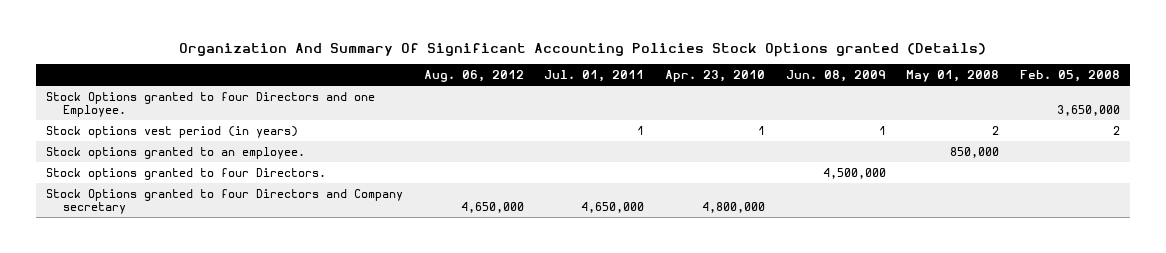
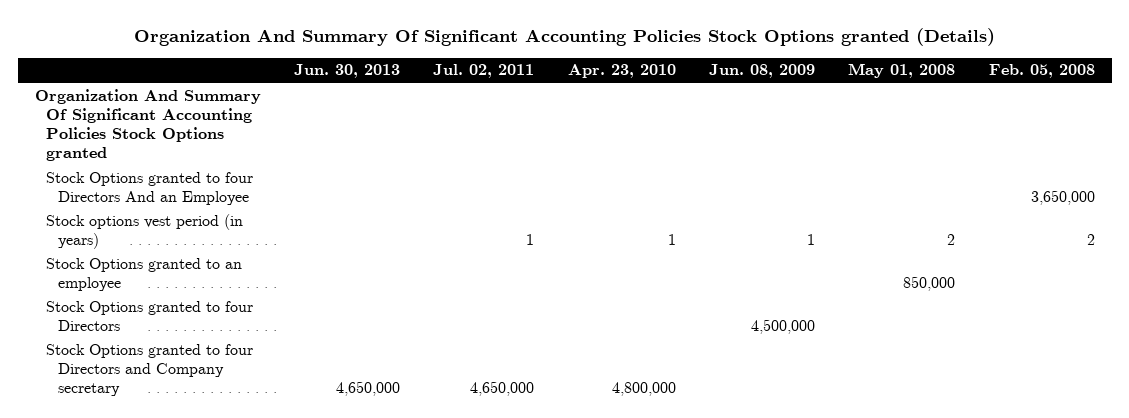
[423,70,524,83] Aug. 06, 2012 -> none
[544,70,645,83] Jul. 01, 2011 -> none
none -> [293,64,400,79] Jun. 30, 2013
none -> [433,64,535,79] Jul. 02, 2011
none -> [34,88,261,161] Organization And Summary Of Significant Accounting Policies Stock Options granted
[45,91,375,117] Stock Options granted to four Directors and one Employee. -> [46,171,254,205] Stock Options granted to four Directors And an Employee
[45,146,305,159] Stock options granted to an employee. -> [46,257,243,291] Stock Options granted to an employee
[45,167,326,180] Stock options granted to four Directors. -> [46,300,254,331] Stock Options granted to four Directors

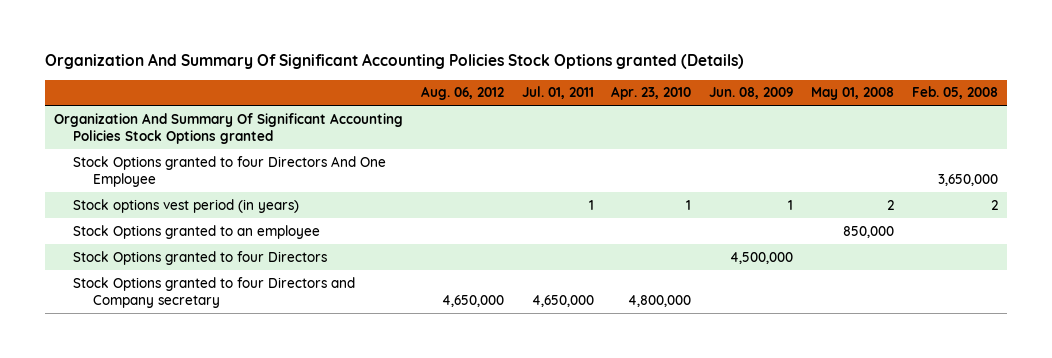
[293,64,400,79] Jun. 30, 2013 -> none
[433,64,535,79] Jul. 02, 2011 -> none
none -> [420,86,504,101] Aug. 06, 2012
none -> [521,86,594,100] Jul. 01, 2011
[46,171,254,205] Stock Options granted to four Directors And an Employee -> [73,155,387,187] Stock Options granted to four Directors And One Employee

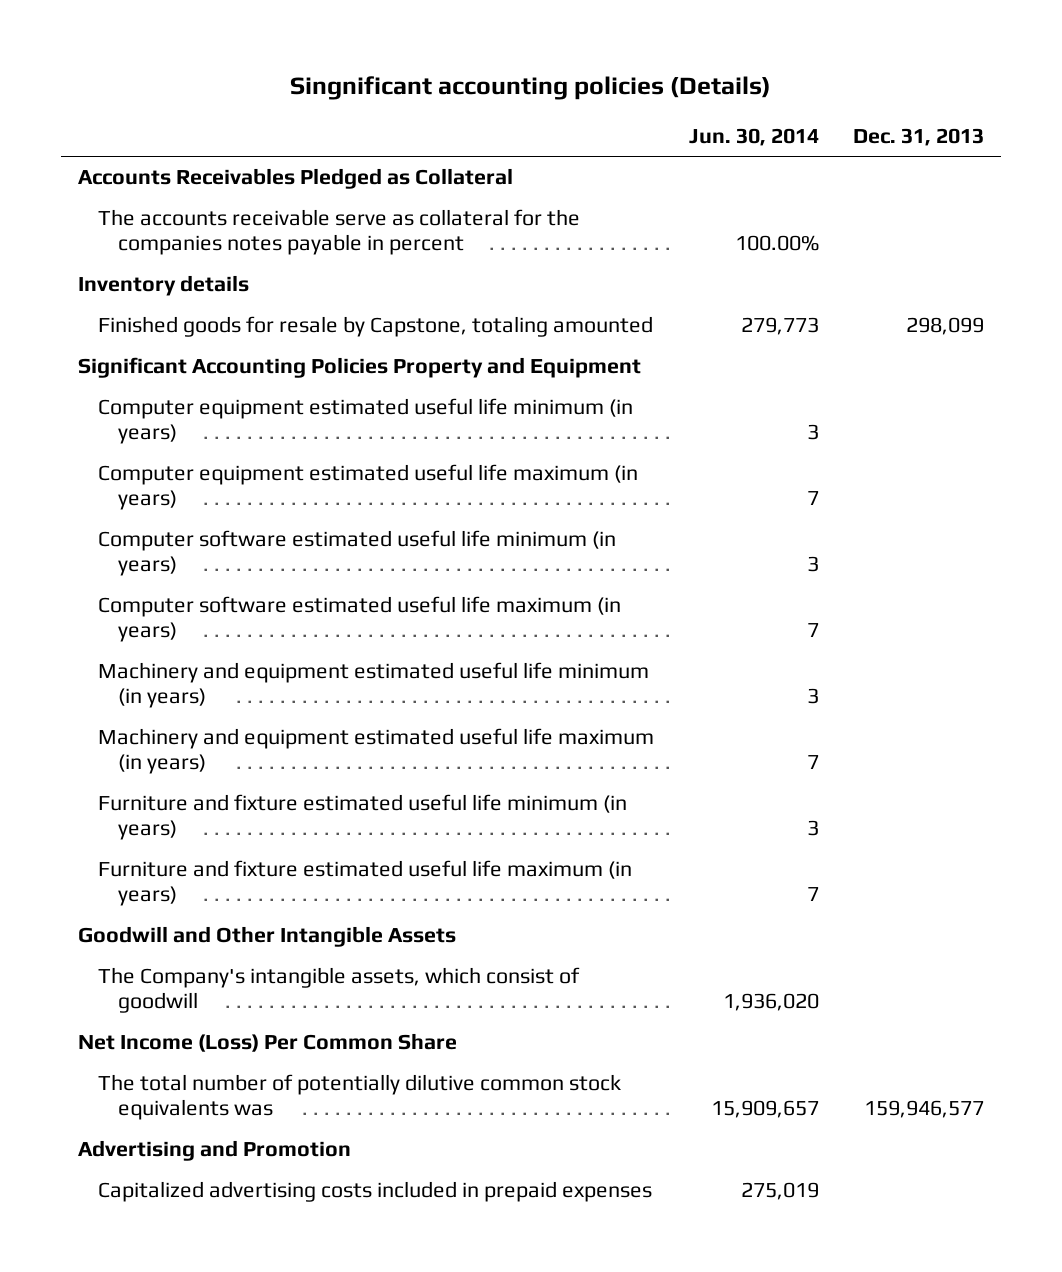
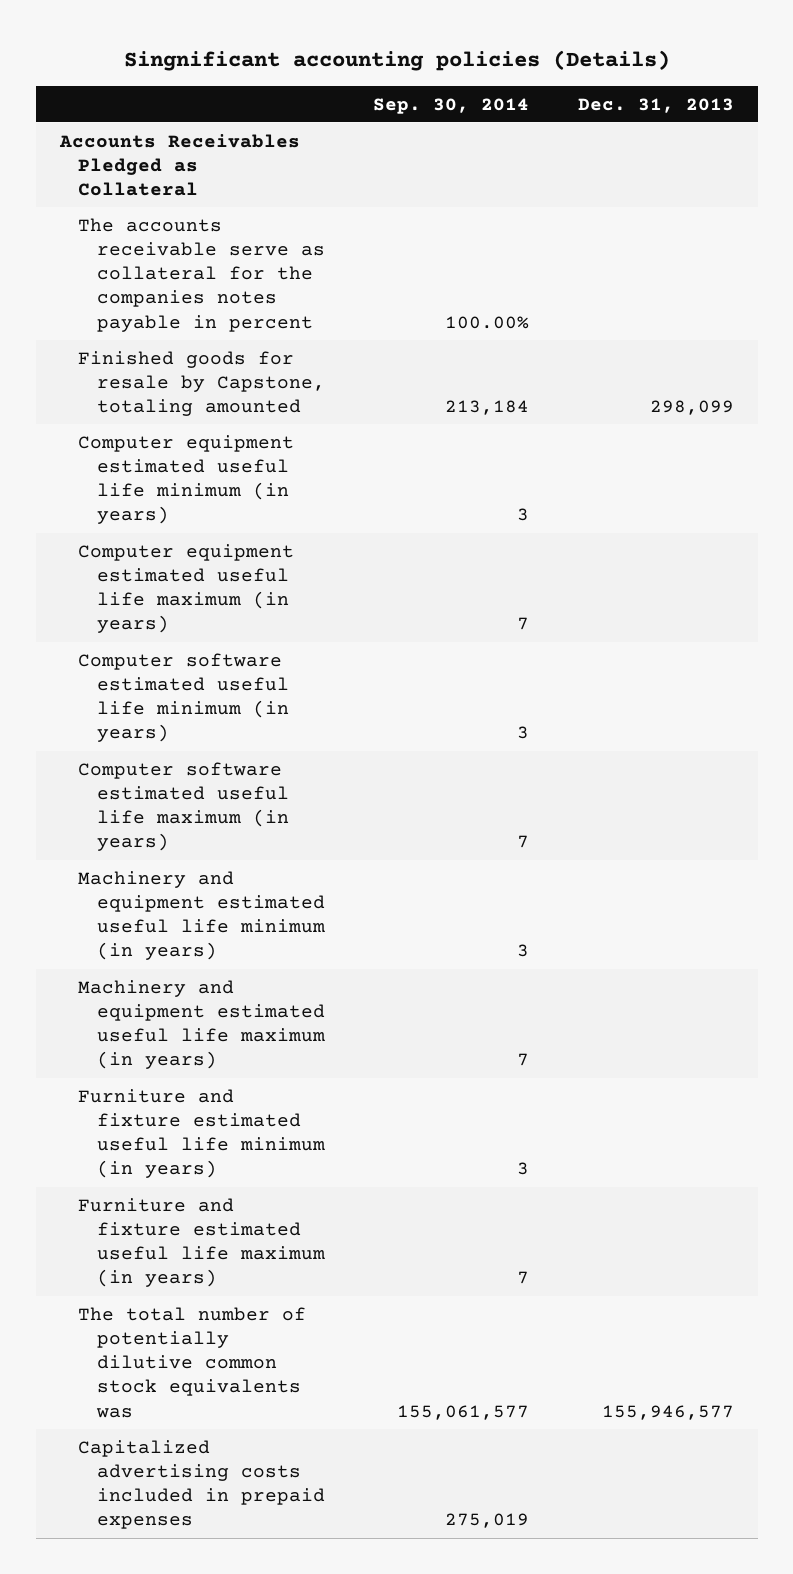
[688,128,819,147] Jun. 30, 2014 -> none
none -> [373,97,530,114] Sep. 30, 2014
[78,275,250,297] Inventory details -> none
[78,357,642,379] Significant Accounting Policies Property and Equipment -> none
[78,926,457,948] Goodwill and Other Intangible Assets -> none
[98,967,581,1014] The Company's intangible assets, which consist of goodwill -> none
[78,1033,458,1053] Net Income (Loss) Per Common Share -> none
[78,1140,352,1162] Advertising and Promotion -> none
[864,1100,985,1119] 159,946,577 -> [601,1404,734,1420] 155,946,577

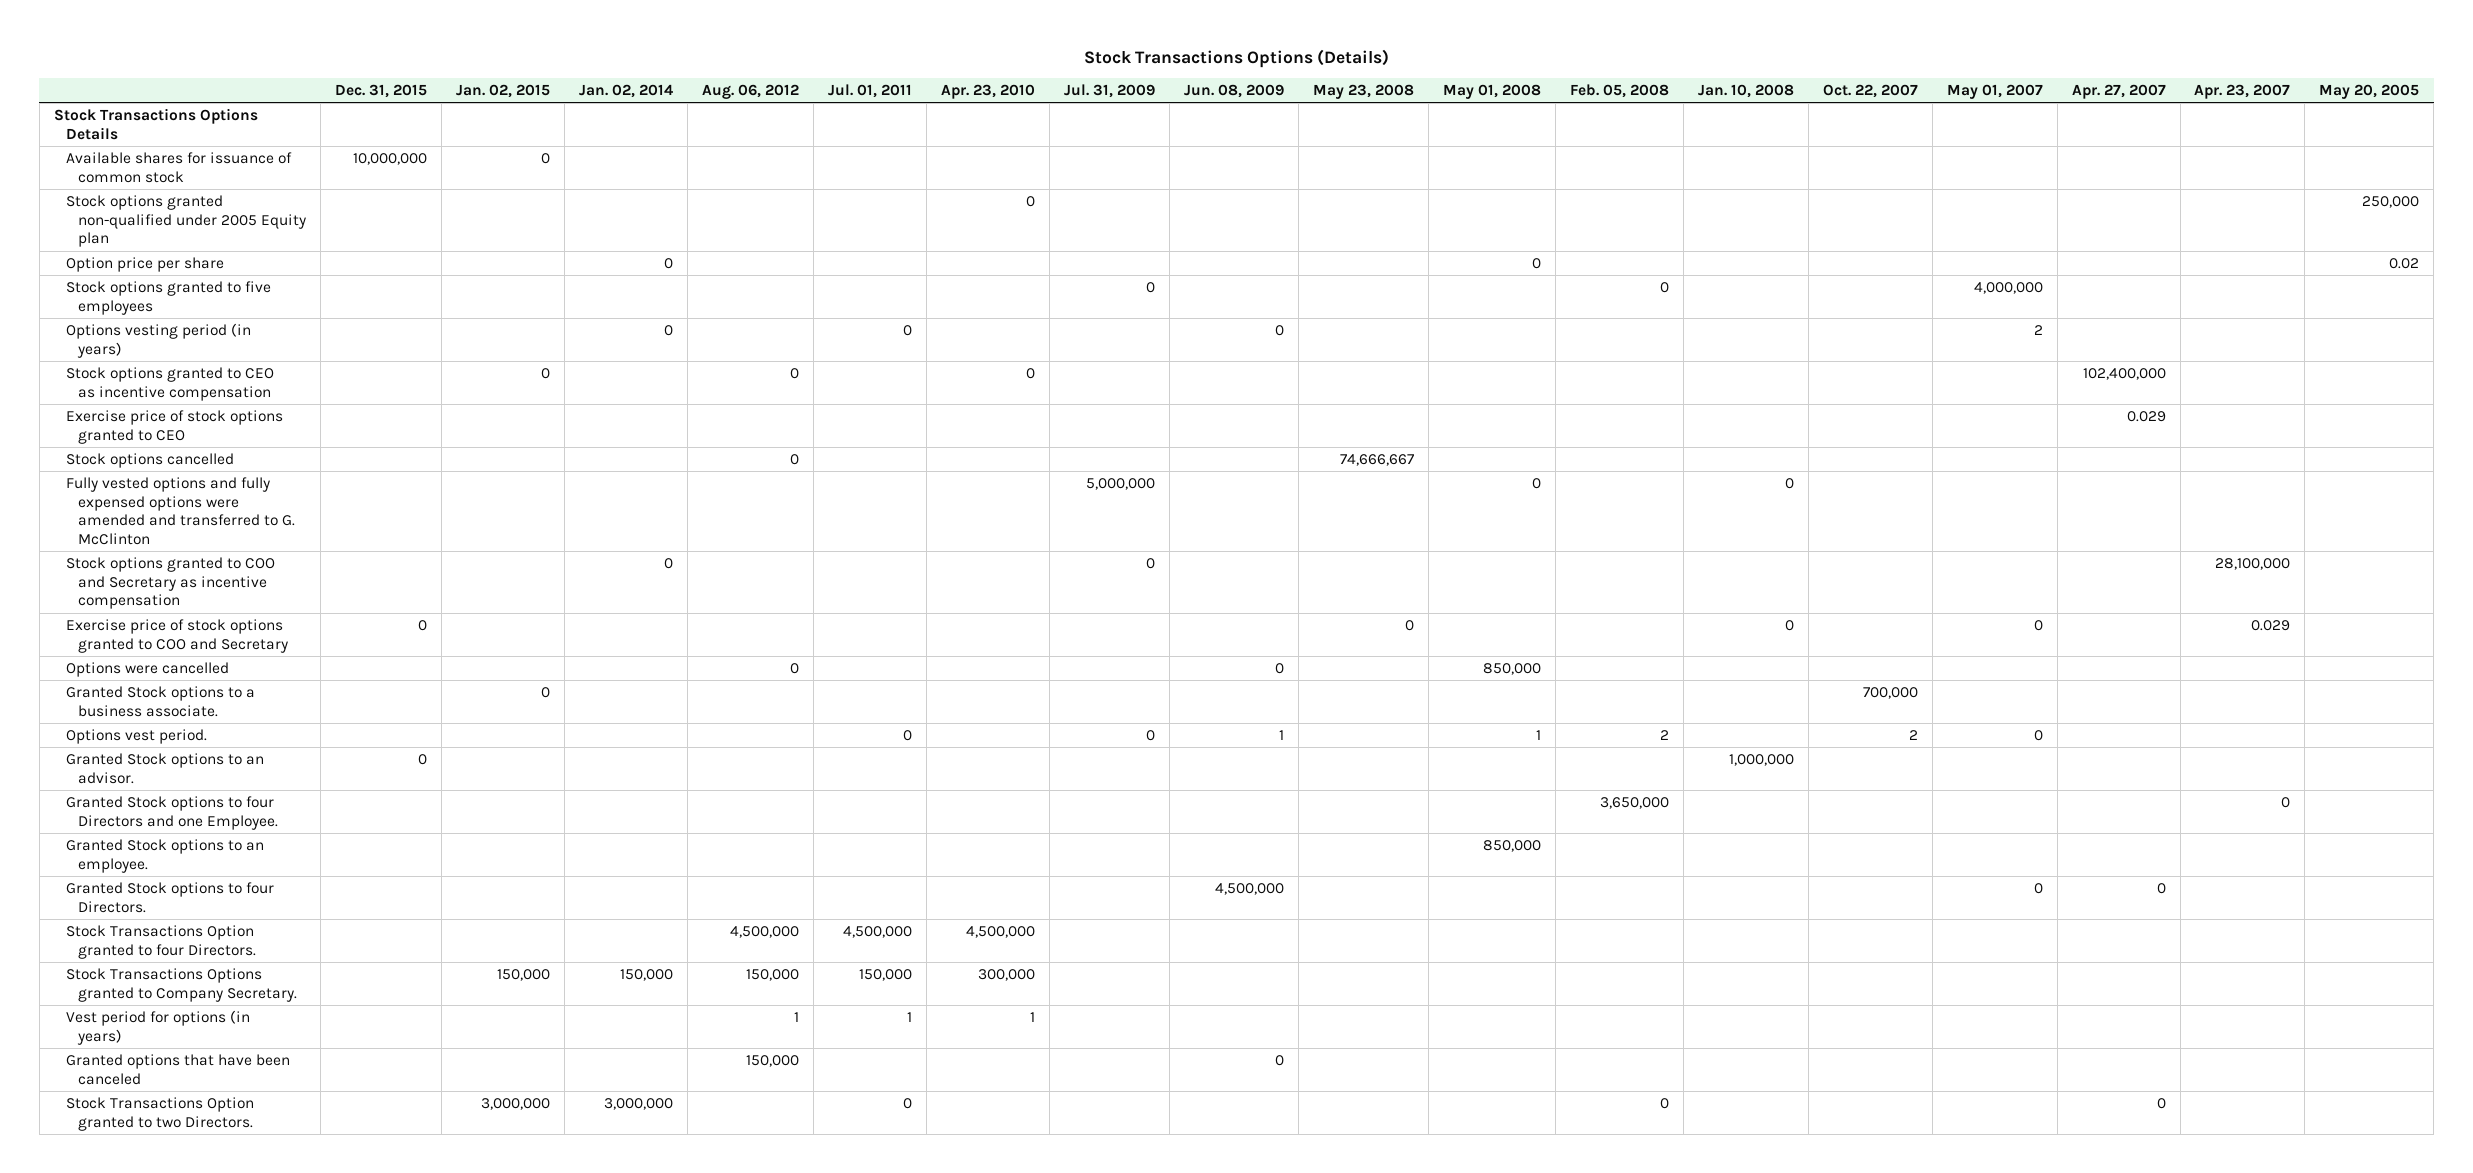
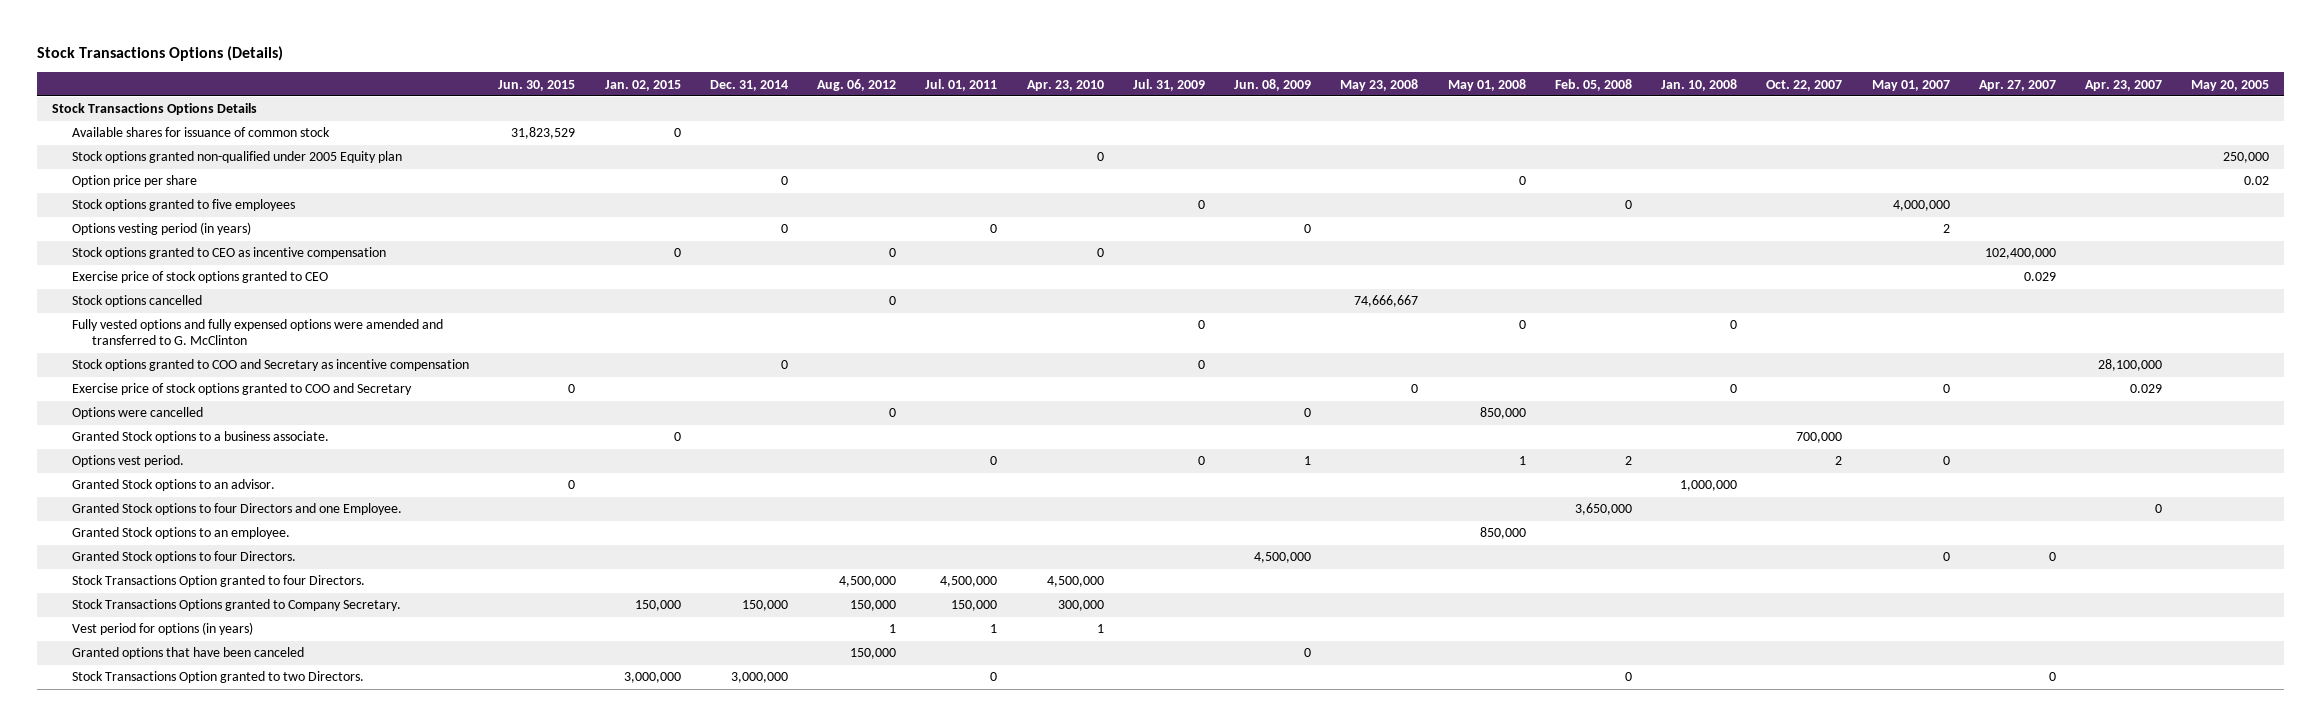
[335,84,428,99] Dec. 31, 2015 -> none
[579,84,674,99] Jan. 02, 2014 -> none
none -> [498,79,576,91] Jun. 30, 2015
none -> [709,79,788,91] Dec. 31, 2014
[1086,477,1156,490] 5,000,000 -> [1197,320,1205,330] 0

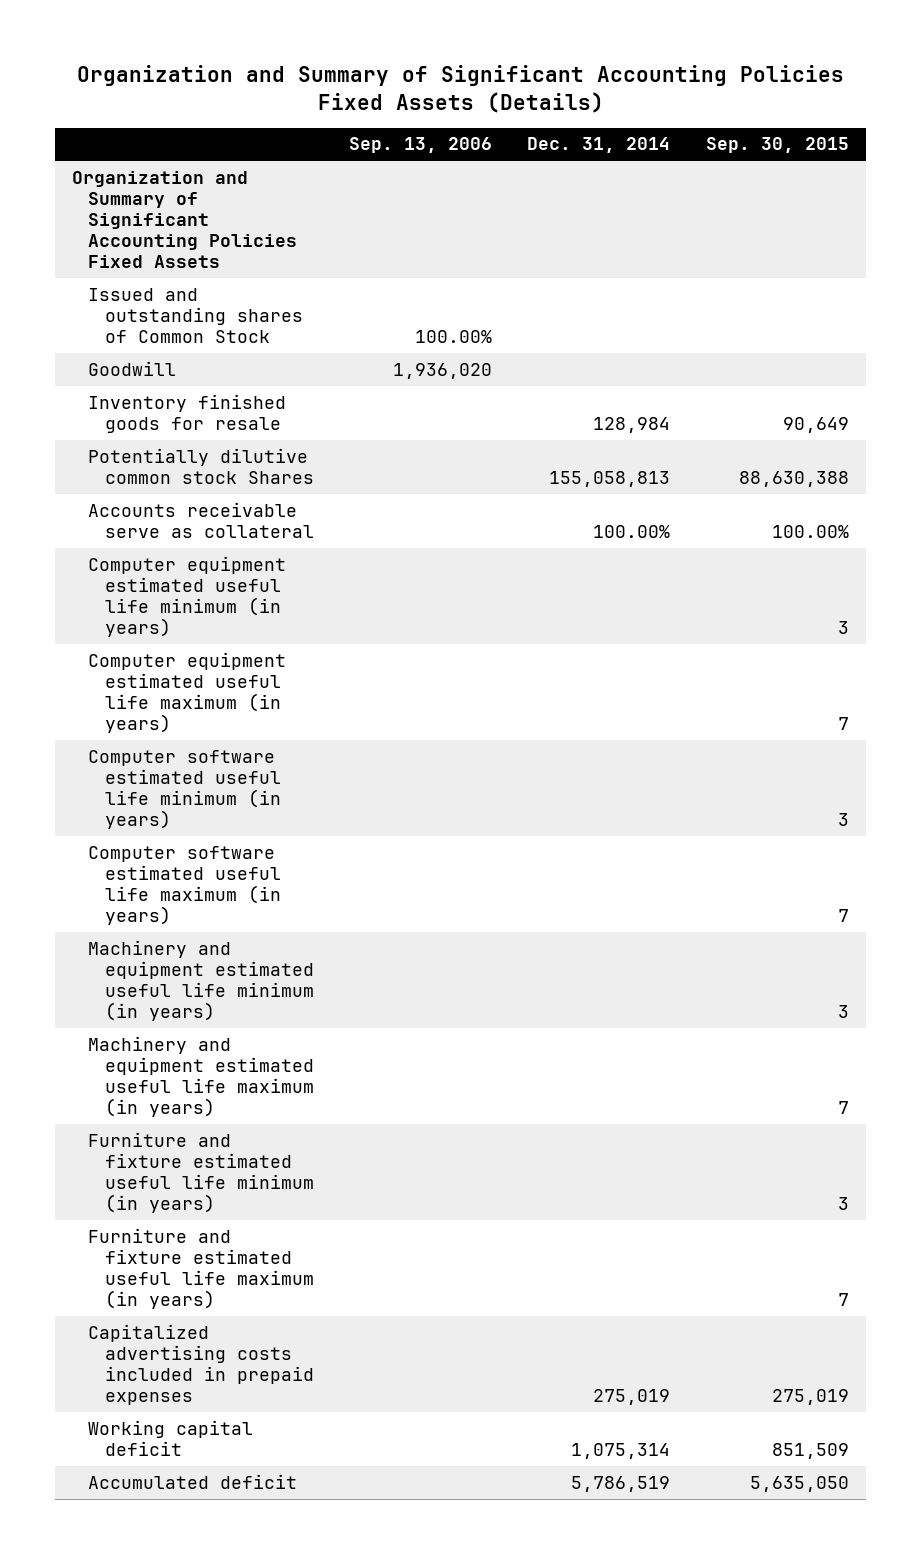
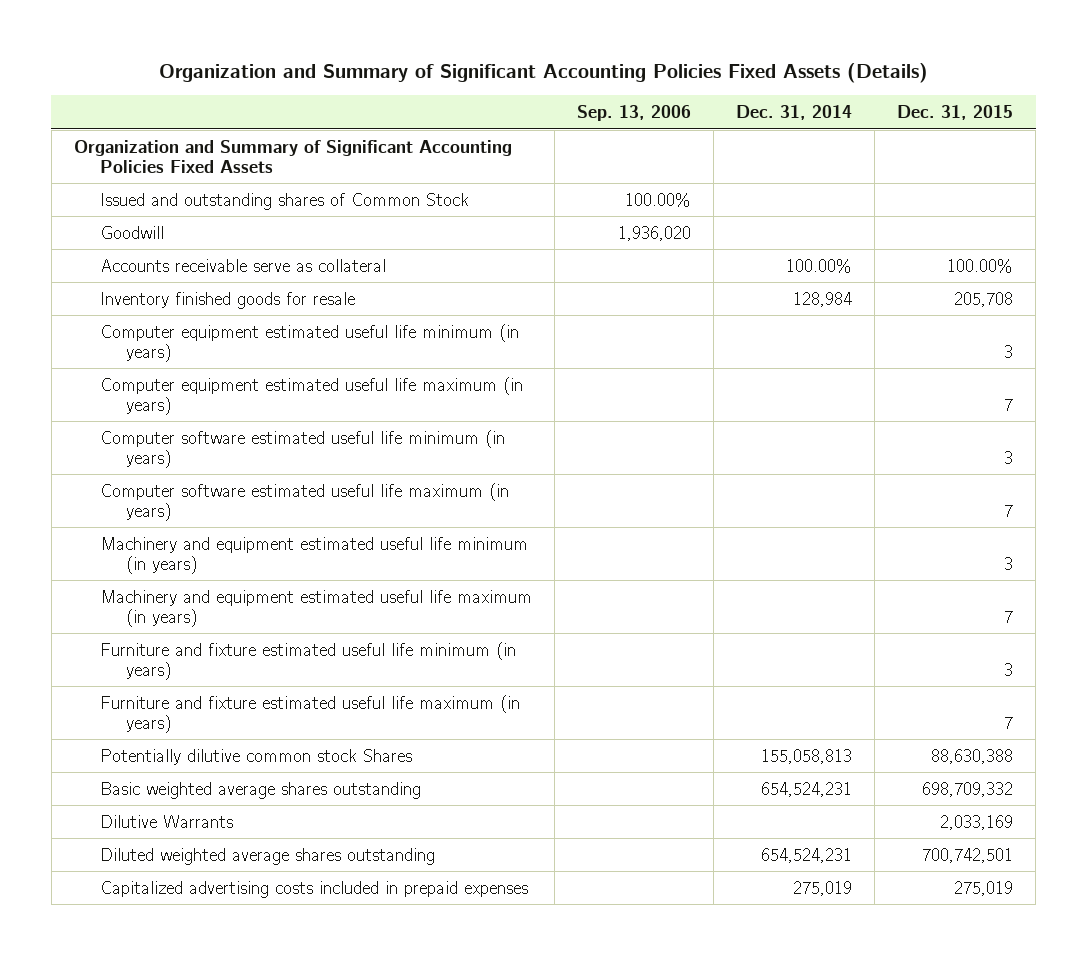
[705,137,849,154] Sep. 30, 2015 -> none
none -> [897,104,1014,120] Dec. 31, 2015
[88,393,287,433] Inventory finished goods for resale -> [99,291,355,309] Inventory finished goods for resale
[88,447,314,484] Potentially dilutive common stock Shares -> [99,748,412,765] Potentially dilutive common stock Shares
none -> [99,781,421,799] Basic weighted average shares outstanding
none -> [99,814,233,828] Dilutive Warrants
none -> [99,847,435,865] Diluted weighted average shares outstanding
[88,1419,254,1456] Working capital deficit -> none
[88,1473,298,1489] Accumulated deficit -> none

